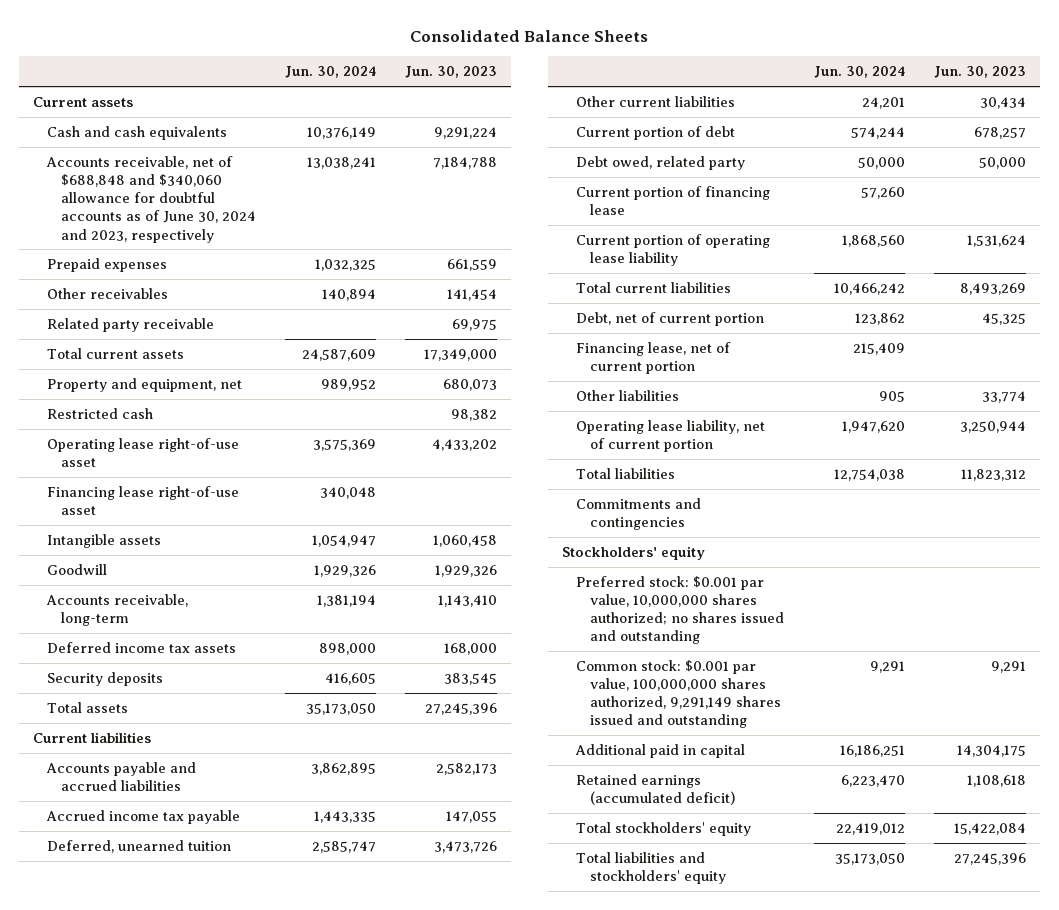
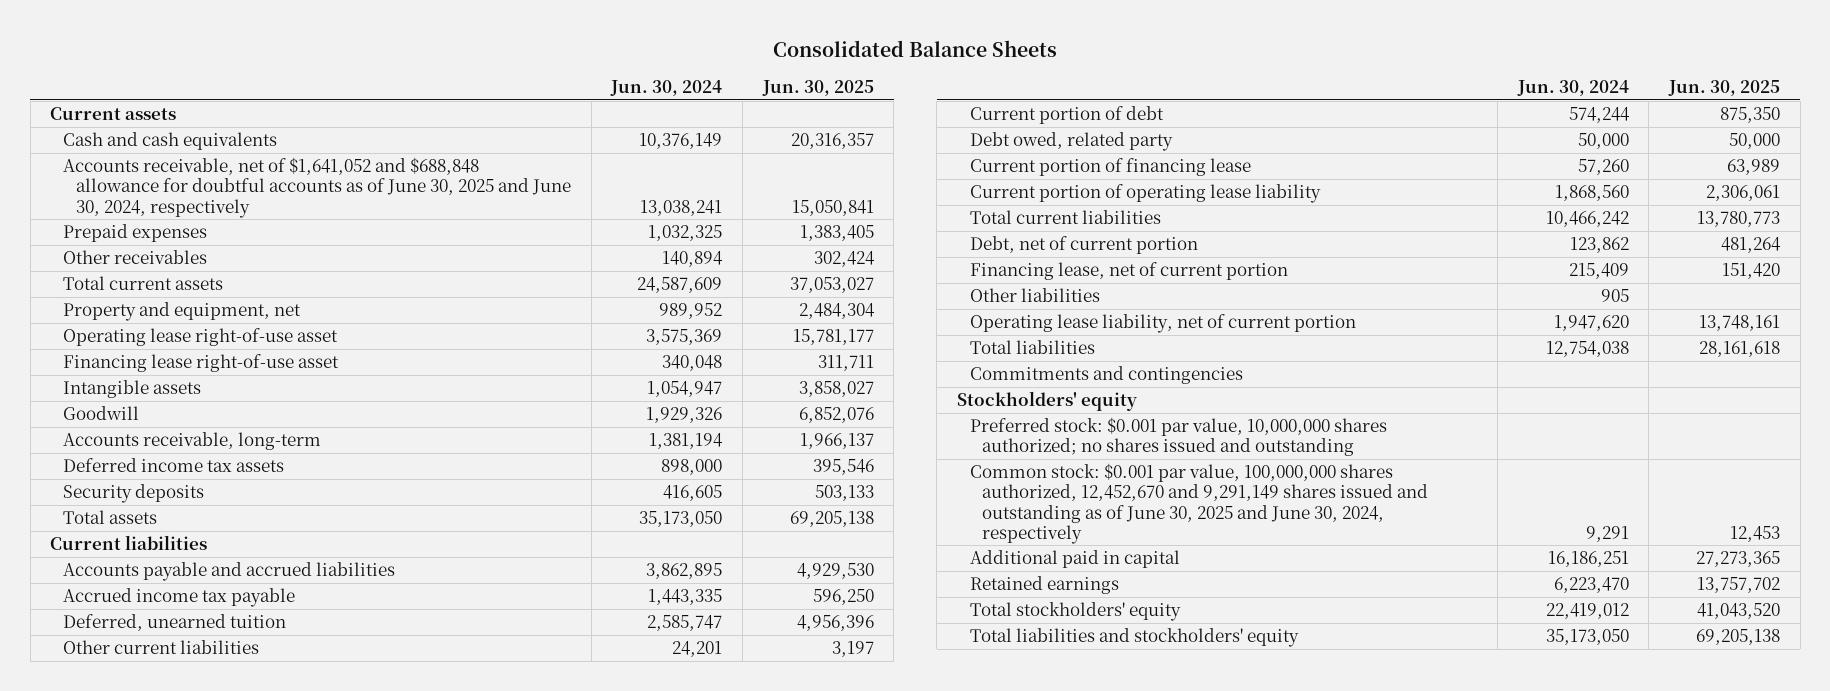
[404,66,497,79] Jun. 30, 2023 -> none
none -> [761,79,874,96] Jun. 30, 2025
[45,155,256,243] Accounts receivable, net of $688,848 and $340,060 allowance for doubtful accounts as of June 30, 2024 and 2023, respectively -> [63,157,571,218] Accounts receivable, net of $1,641,052 and $688,848 allowance for doubtful accounts as of June 30, 2025 and June 30, 2024, respectively
[46,317,214,332] Related party receivable -> none
[46,407,153,419] Restricted cash -> none
[576,659,781,729] Common stock: $0.001 par value, 100,000,000 shares authorized, 9,291,149 shares issued and outstanding -> [969,463,1429,544] Common stock: $0.001 par value, 100,000,000 shares authorized, 12,452,670 and 9,291,149 shares issued and outstanding as of June 30, 2025 and June 30, 2024, respectively
[576,773,735,806] Retained earnings (accumulated deficit) -> [969,576,1119,595] Retained earnings

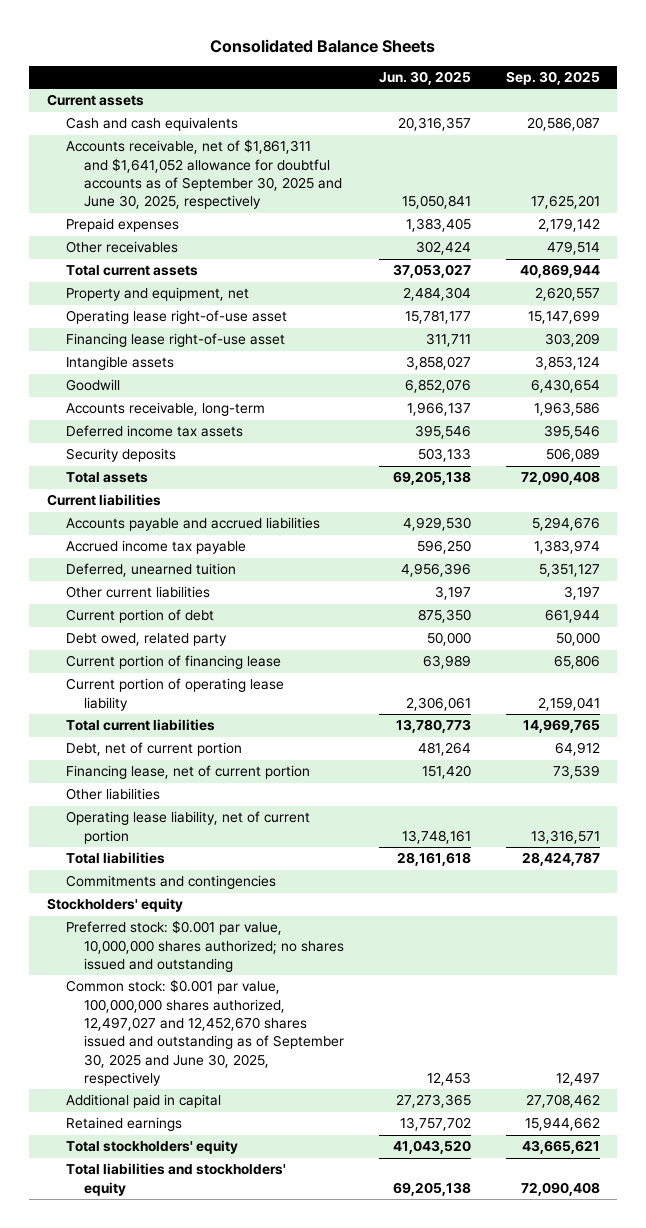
[610,79,723,96] Jun. 30, 2024 -> none
none -> [505,71,600,86] Sep. 30, 2025
[63,157,571,218] Accounts receivable, net of $1,641,052 and $688,848 allowance for doubtful accounts as of June 30, 2025 and June 30, 2024, respectively -> [65,139,343,210] Accounts receivable, net of $1,861,311 and $1,641,052 allowance for doubtful accounts as of September 30, 2025 and June 30, 2025, respectively
[969,463,1429,544] Common stock: $0.001 par value, 100,000,000 shares authorized, 12,452,670 and 9,291,149 shares issued and outstanding as of June 30, 2025 and June 30, 2024, respectively -> [65,979,345,1086] Common stock: $0.001 par value, 100,000,000 shares authorized, 12,497,027 and 12,452,670 shares issued and outstanding as of September 30, 2025 and June 30, 2025, respectively

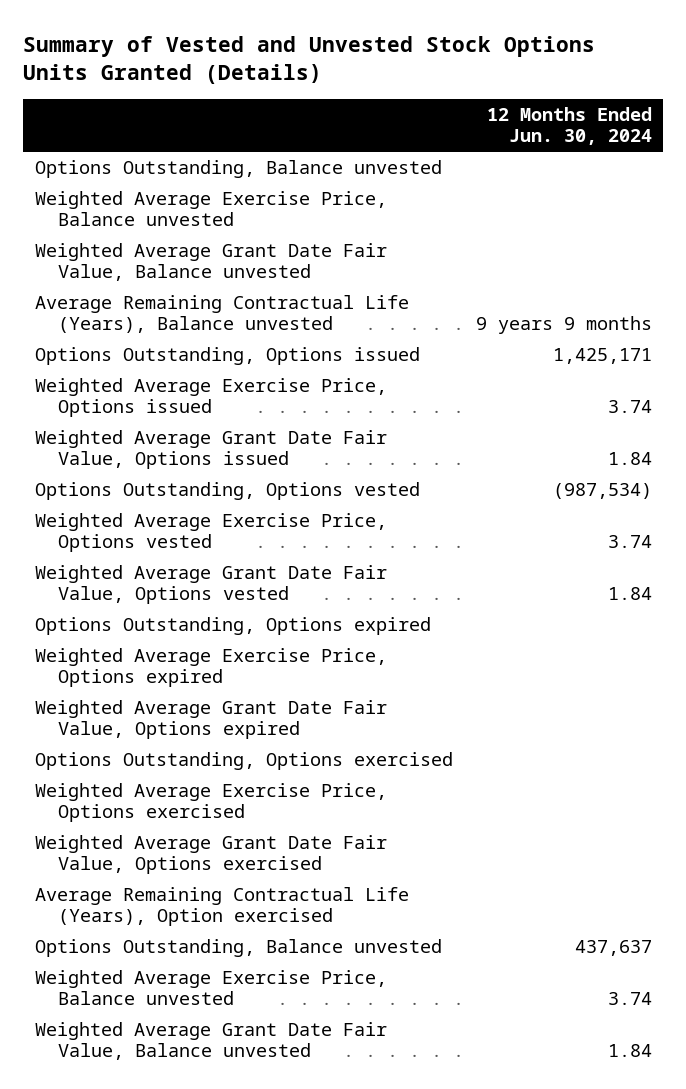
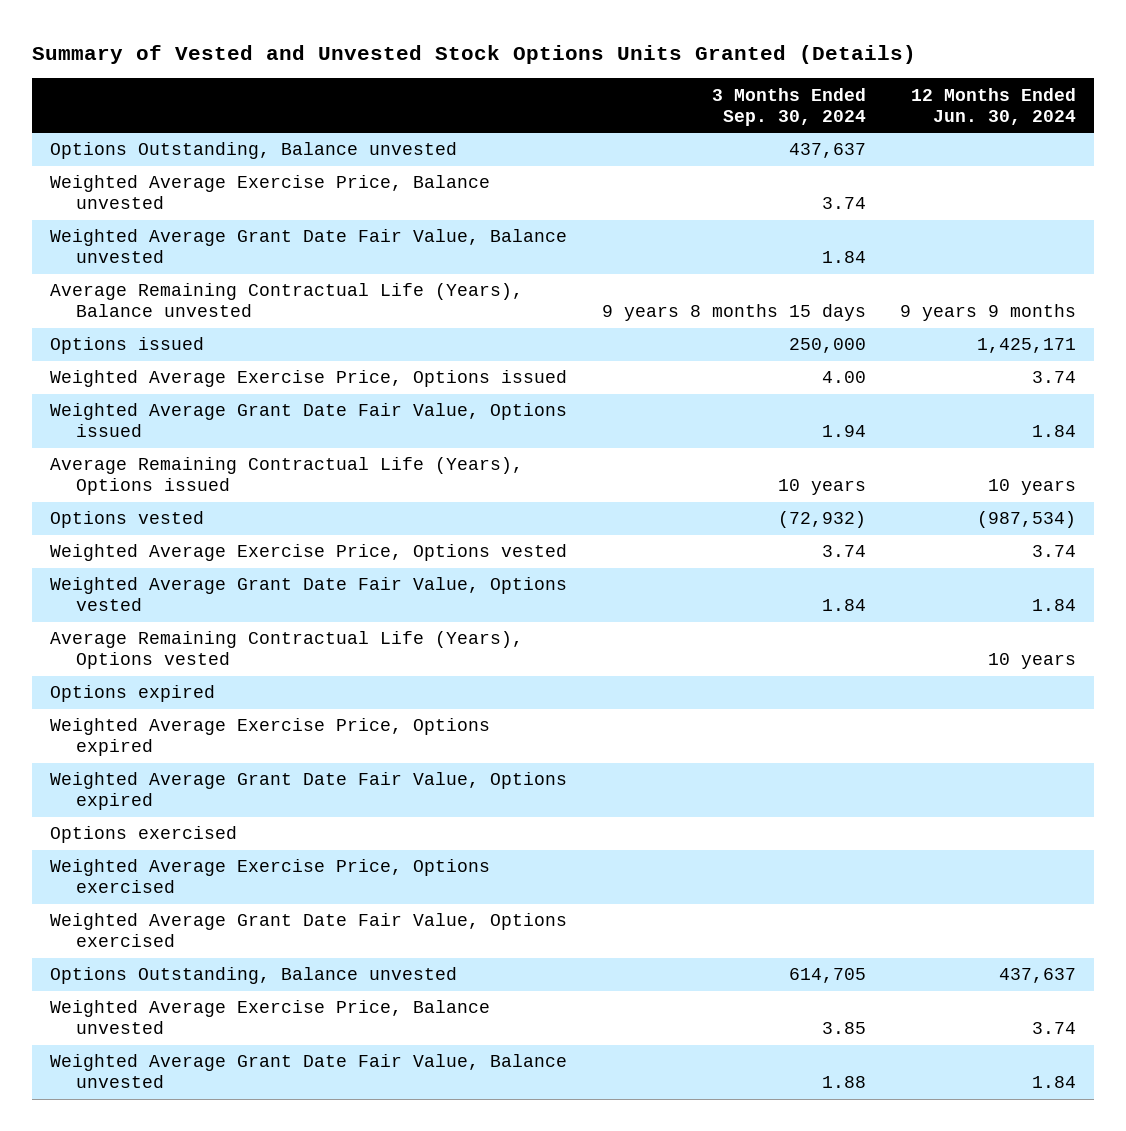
none -> [711,87,866,126] 3 Months Ended Sep. 30, 2024
[34,347,420,366] Options Outstanding, Options issued -> [49,337,204,355] Options issued
none -> [49,457,523,496] Average Remaining Contractual Life (Years), Options issued
[34,482,420,501] Options Outstanding, Options vested -> [49,511,204,529] Options vested
none -> [49,631,523,670] Average Remaining Contractual Life (Years), Options vested
[34,617,431,636] Options Outstanding, Options expired -> [49,685,215,703] Options expired
[34,752,453,771] Options Outstanding, Options exercised -> [49,826,237,844] Options exercised
[34,887,409,927] Average Remaining Contractual Life (Years), Option exercised -> none

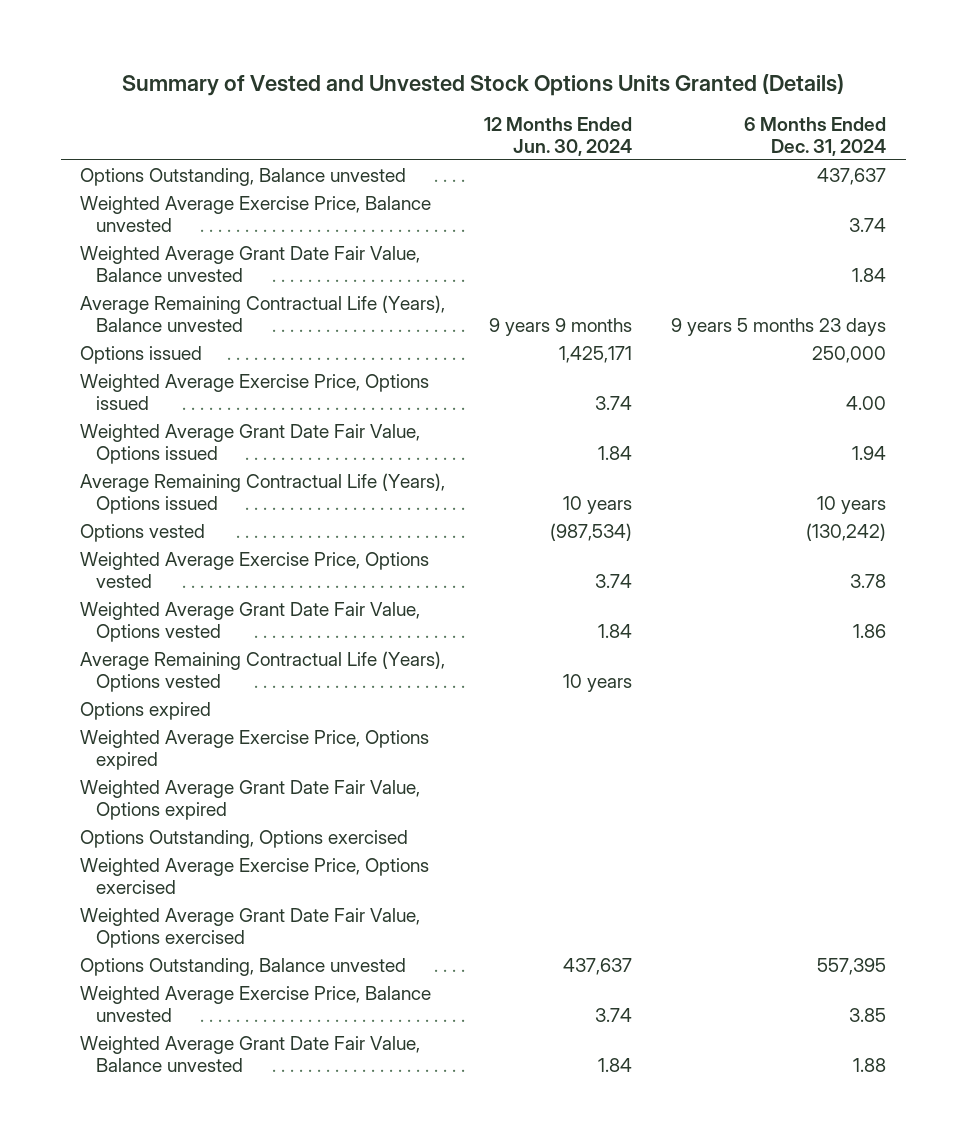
[711,87,866,126] 3 Months Ended Sep. 30, 2024 -> none
none -> [744,116,887,156] 6 Months Ended Dec. 31, 2024
[49,826,237,844] Options exercised -> [80,829,409,848] Options Outstanding, Options exercised

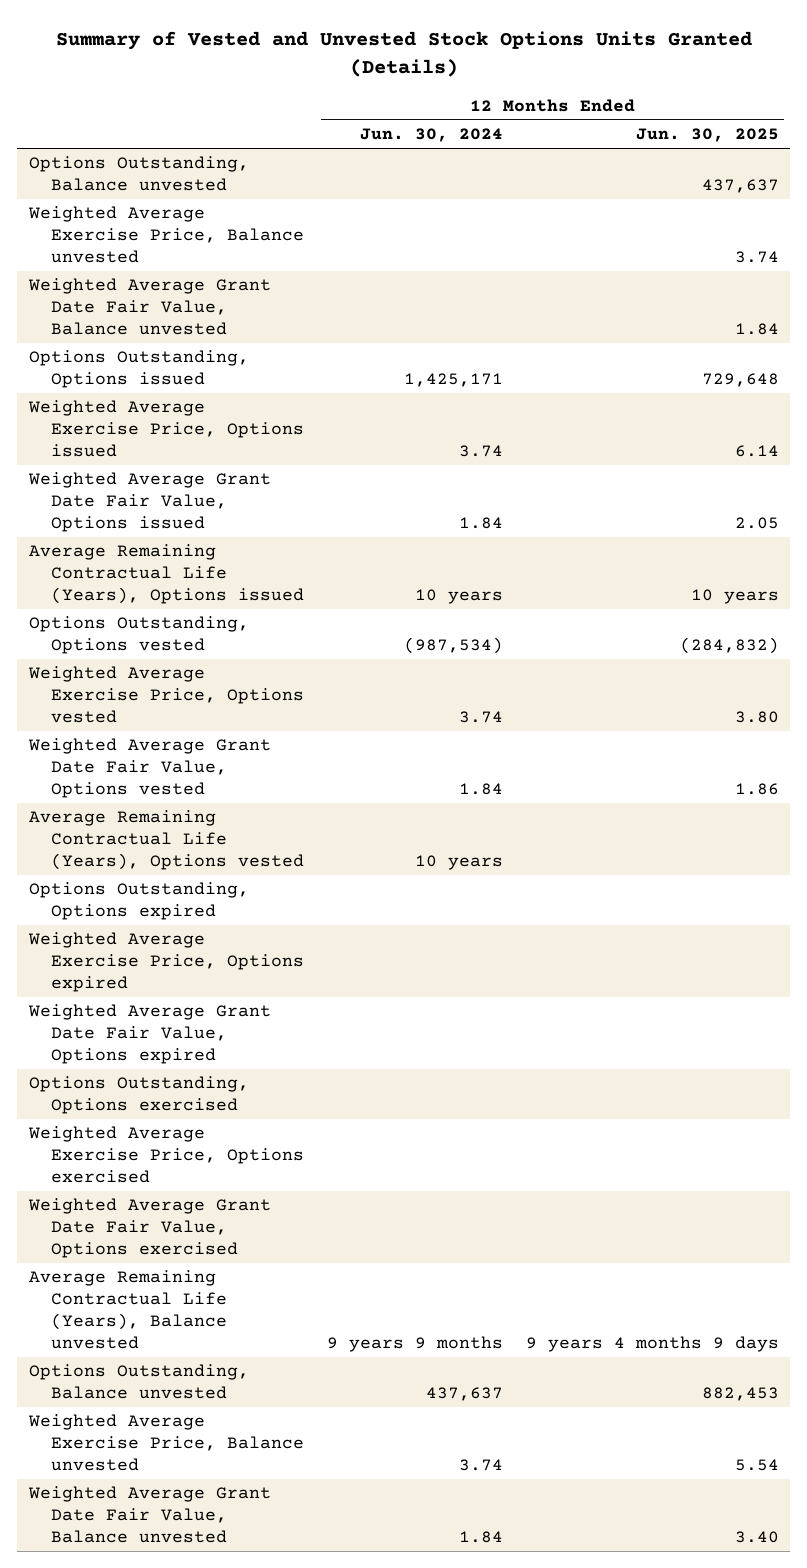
[744,116,887,156] 6 Months Ended Dec. 31, 2024 -> none
none -> [635,128,779,143] Jun. 30, 2025
[80,345,203,364] Options issued -> [28,350,249,389] Options Outstanding, Options issued
[80,523,206,542] Options vested -> [28,616,249,655] Options Outstanding, Options vested
[80,701,212,720] Options expired -> [28,882,249,921] Options Outstanding, Options expired
[80,294,446,333] Average Remaining Contractual Life (Years), Balance unvested -> [28,1270,227,1349] Average Remaining Contractual Life (Years), Balance unvested

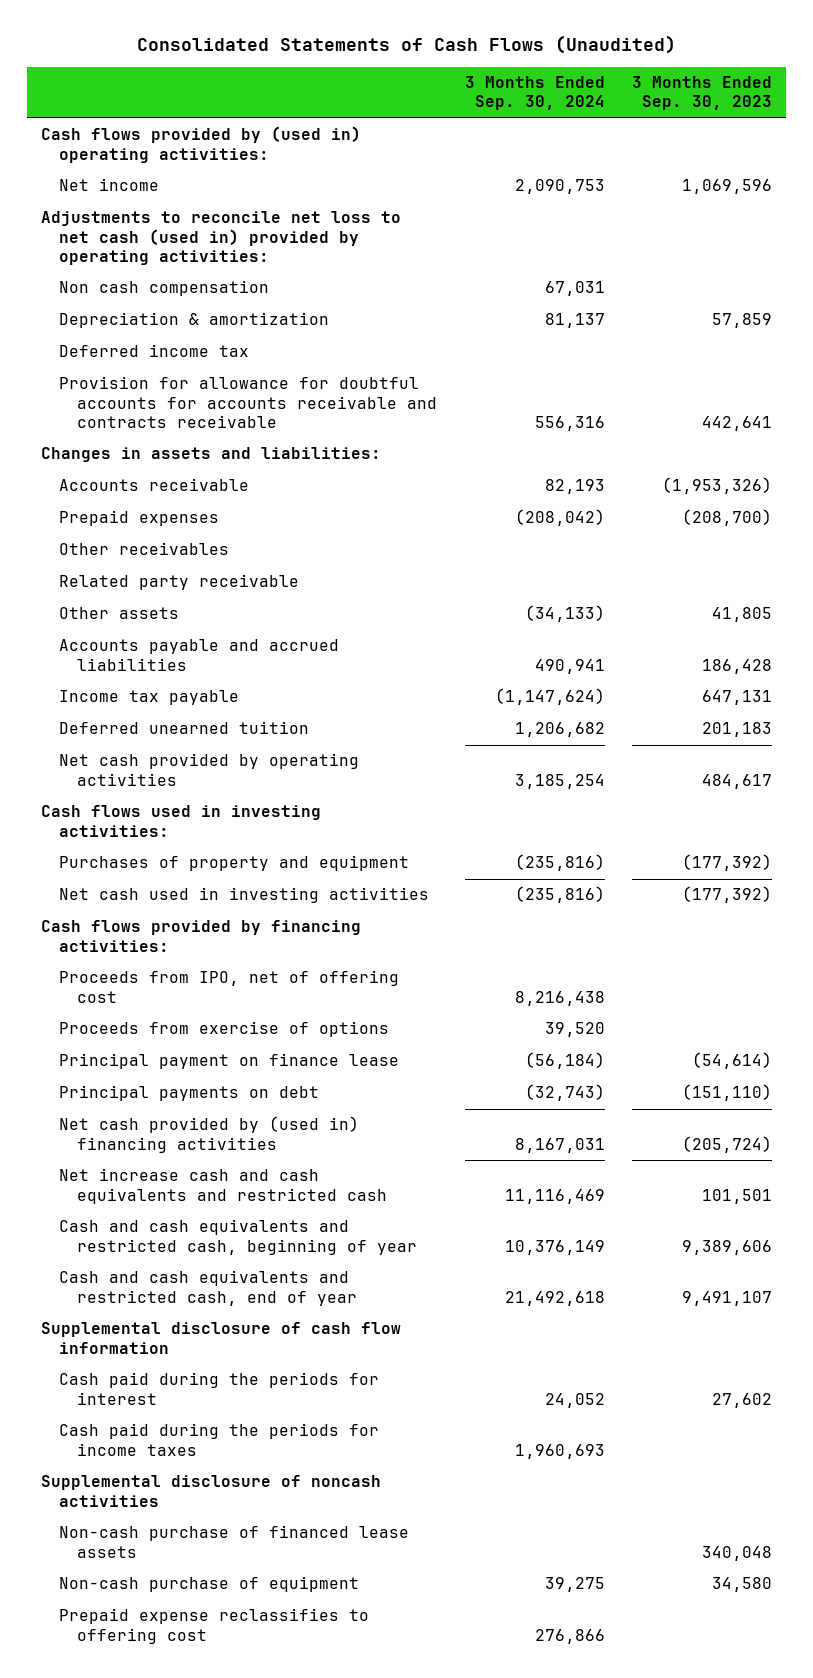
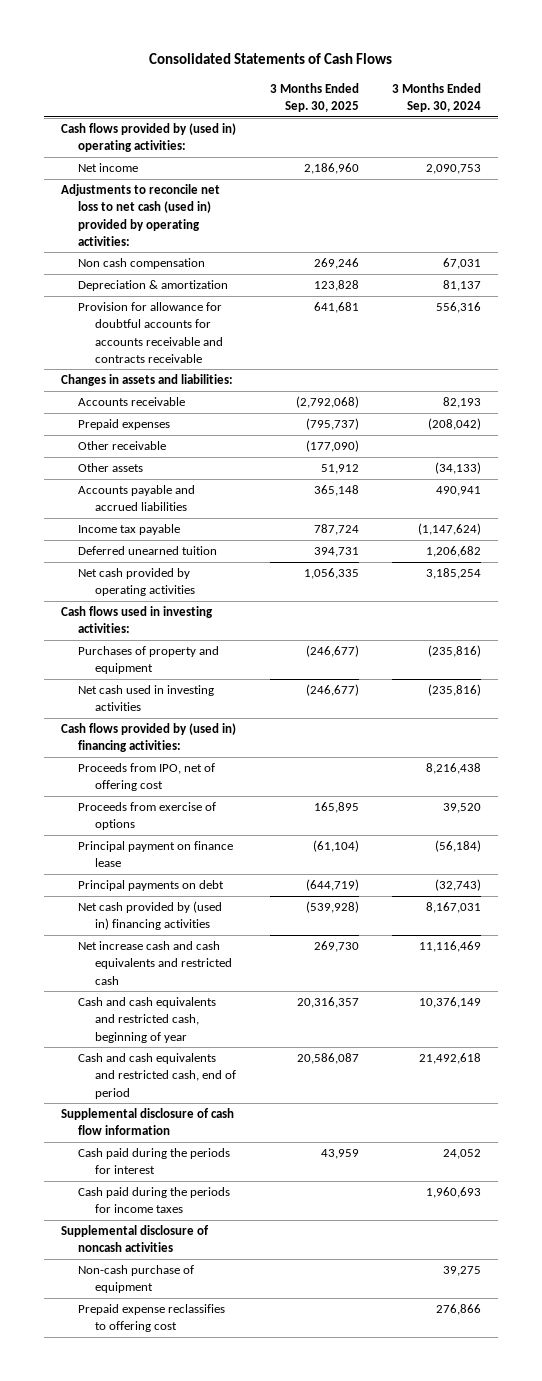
[136,35,676,55] Consolidated Statements of Cash Flows (Unaudited) -> [148,53,392,65] Consolidated Statements of Cash Flows
[632,75,773,111] 3 Months Ended Sep. 30, 2023 -> none
none -> [269,82,359,112] 3 Months Ended Sep. 30, 2025
[58,344,249,358] Deferred income tax -> none
[58,574,299,591] Related party receivable -> none
[58,542,229,556] Other receivables -> [77,441,166,451] Other receivable
[41,920,362,952] Cash flows provided by financing activities: -> [60,723,236,753] Cash flows provided by (used in) financing activities:
[58,1270,357,1306] Cash and cash equivalents and restricted cash, end of year -> [77,1053,236,1099] Cash and cash equivalents and restricted cash, end of period
[58,1525,409,1558] Non-cash purchase of financed lease assets -> none

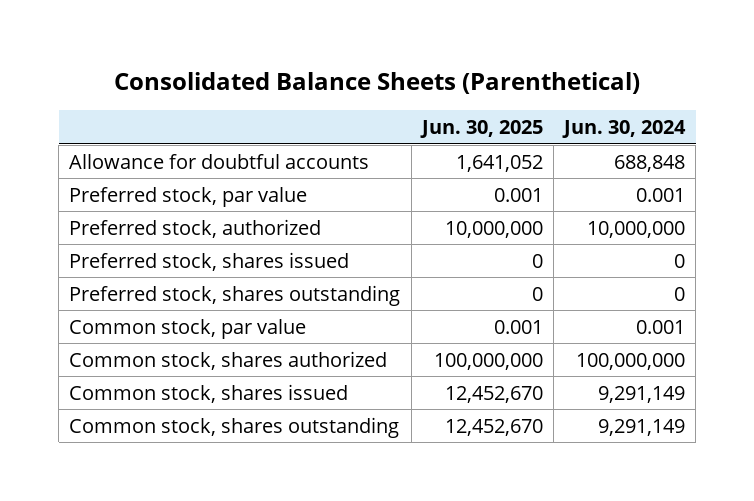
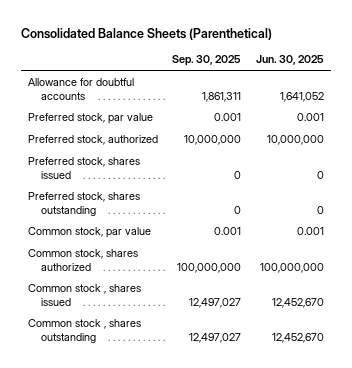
[561,120,686,139] Jun. 30, 2024 -> none
none -> [172,55,242,67] Sep. 30, 2025
[69,383,349,403] Common stock, shares issued -> [27,283,141,306] Common stock , shares issued
[69,416,400,438] Common stock, shares outstanding -> [27,318,141,343] Common stock , shares outstanding

